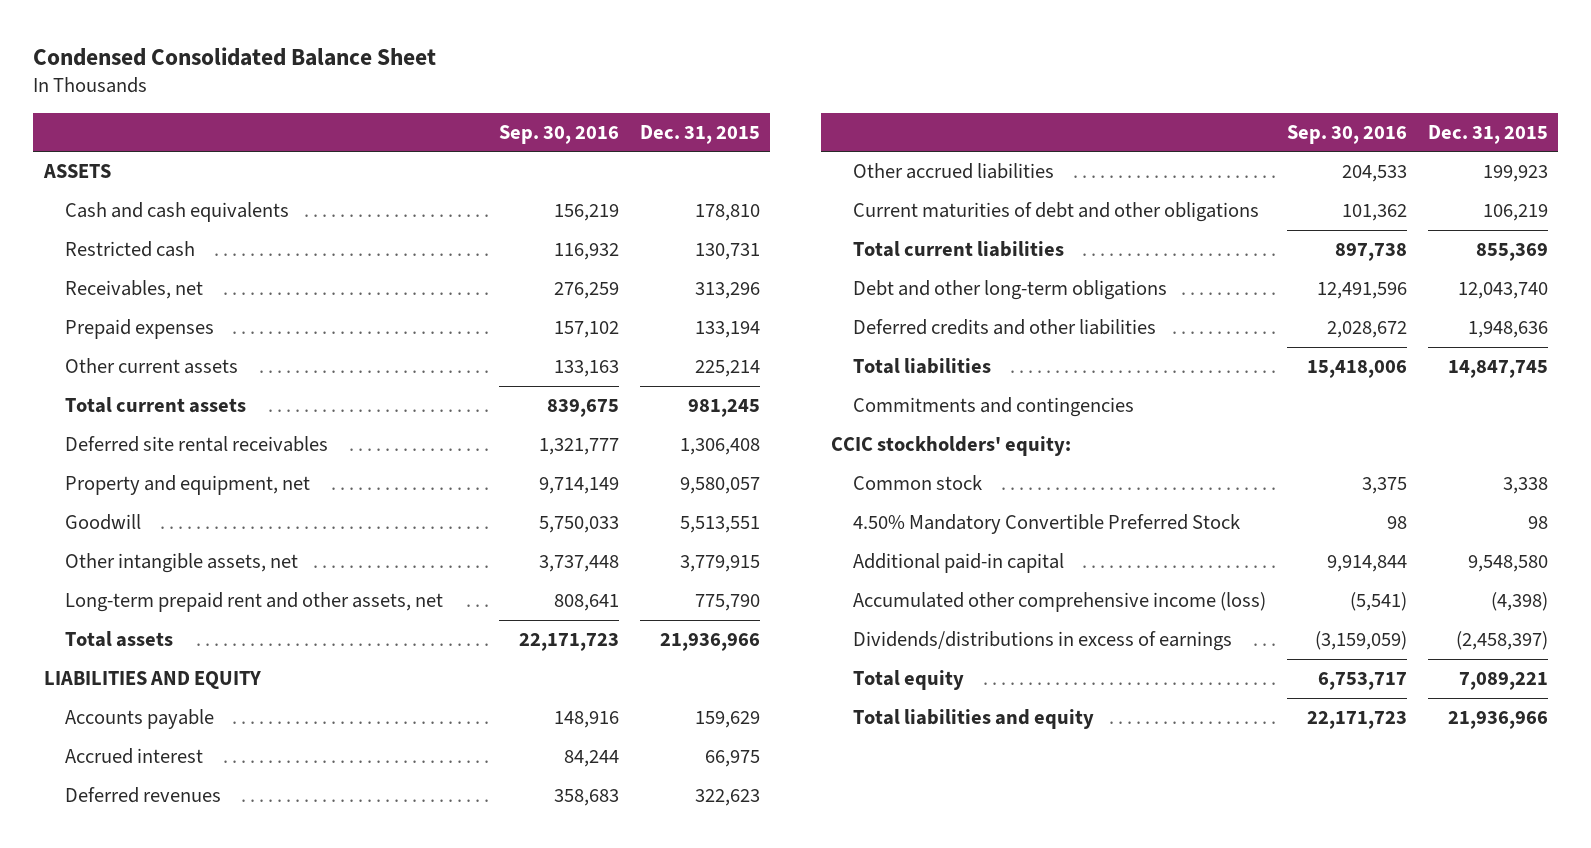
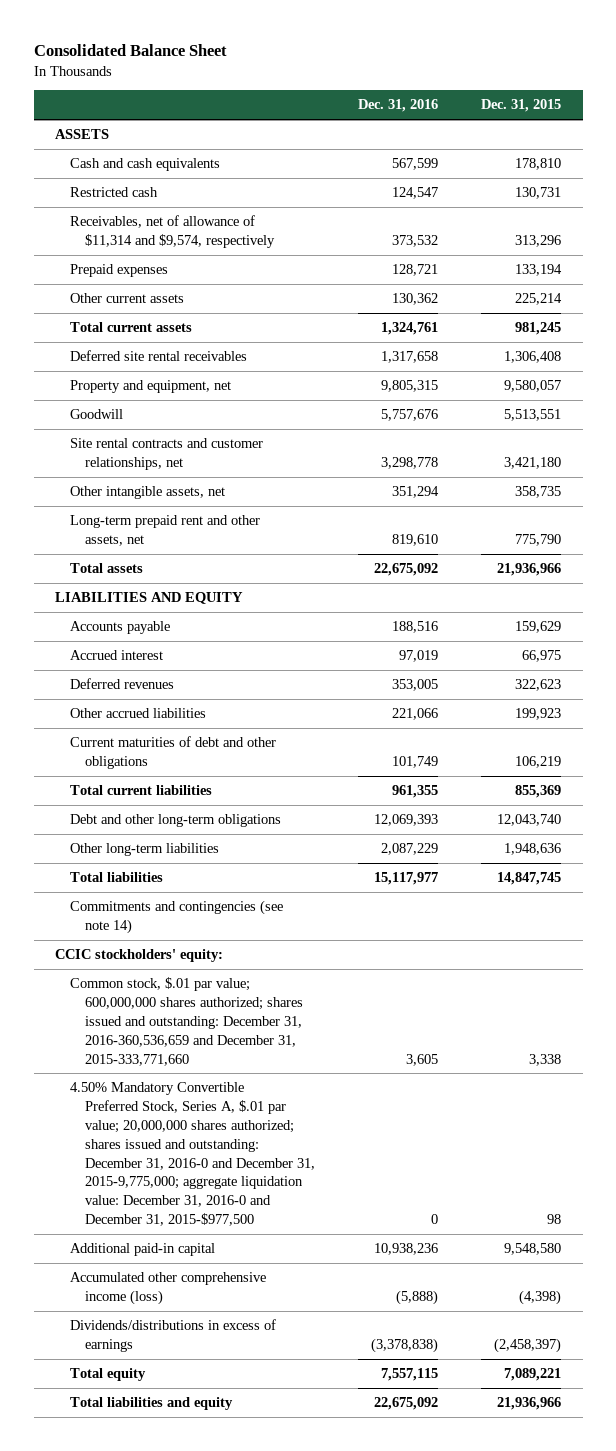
[33,46,437,66] Condensed Consolidated Balance Sheet -> [33,44,227,57] Consolidated Balance Sheet
[498,124,619,144] Sep. 30, 2016 -> none
none -> [358,99,439,113] Dec. 31, 2016
[65,280,204,300] Receivables, net -> [70,215,276,249] Receivables, net of allowance of $11,314 and $9,574, respectively
none -> [70,438,264,471] Site rental contracts and customer relationships, net
[679,555,760,573] 3,779,915 -> [515,486,562,499] 358,735
[853,319,1157,336] Deferred credits and other liabilities -> [70,843,220,857] Other long-term liabilities
[853,397,1135,418] Commitments and contingencies -> [70,900,284,935] Commitments and contingencies (see note 14)
[853,475,983,491] Common stock -> [70,977,304,1066] Common stock, $.01 par value; 600,000,000 shares authorized; shares issued and outstanding: December 31, 2016-360,536,659 and December 31, 2015-333,771,660
[853,514,1241,535] 4.50% Mandatory Convertible Preferred Stock -> [70,1082,316,1226] 4.50% Mandatory Convertible Preferred Stock, Series A, $.01 par value; 20,000,000 shares authorized; shares issued and outstanding: December 31, 2016-0 and December 31, 2015-9,775,000; aggregate liquidation value: December 31, 2016-0 and December 31, 2015-$977,500

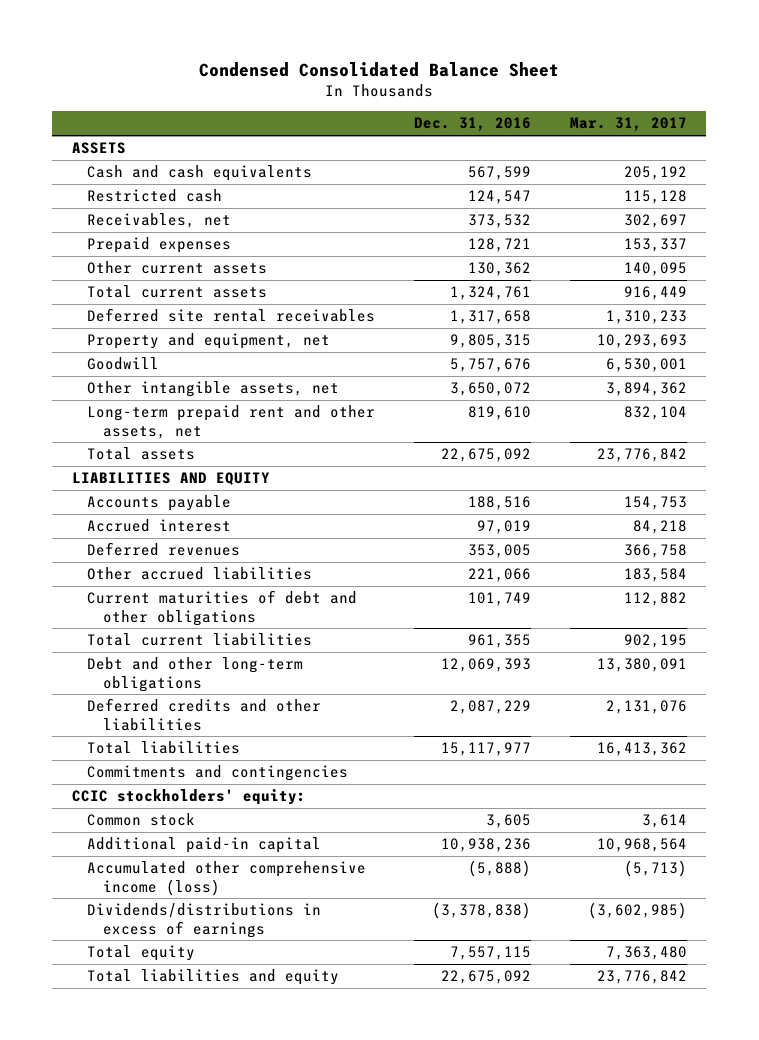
[33,44,227,57] Consolidated Balance Sheet -> [199,61,560,77] Condensed Consolidated Balance Sheet
[481,99,562,113] Dec. 31, 2015 -> none
none -> [569,117,687,132] Mar. 31, 2017
[70,215,276,249] Receivables, net of allowance of $11,314 and $9,574, respectively -> [87,213,232,229] Receivables, net
[70,438,264,471] Site rental contracts and customer relationships, net -> none
[392,486,440,499] 351,294 -> [450,382,532,397] 3,650,072
[70,843,220,857] Other long-term liabilities -> [87,698,322,731] Deferred credits and other liabilities
[70,900,284,935] Commitments and contingencies (see note 14) -> [87,765,349,782] Commitments and contingencies
[70,1082,316,1226] 4.50% Mandatory Convertible Preferred Stock, Series A, $.01 par value; 20,000,000 shares authorized; shares issued and outstanding: December 31, 2016-0 and December 31, 2015-9,775,000; aggregate liquidation value: December 31, 2016-0 and December 31, 2015-$977,500 -> none
[70,977,304,1066] Common stock, $.01 par value; 600,000,000 shares authorized; shares issued and outstanding: December 31, 2016-360,536,659 and December 31, 2015-333,771,660 -> [87,813,196,827] Common stock

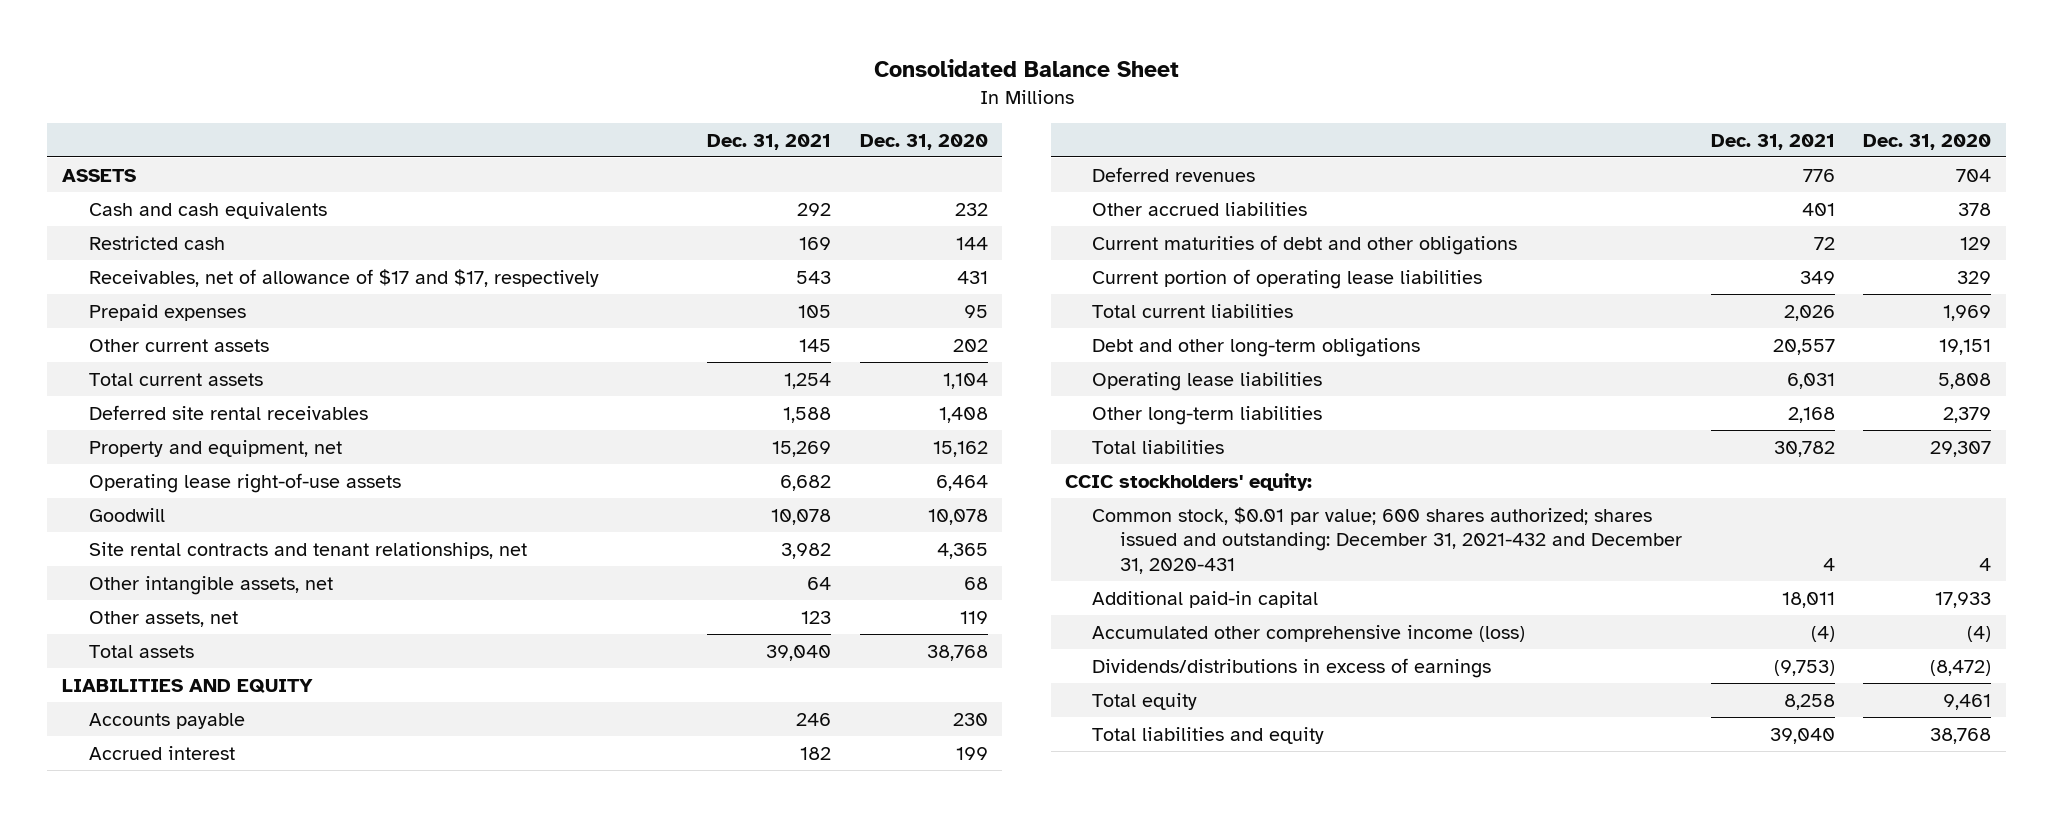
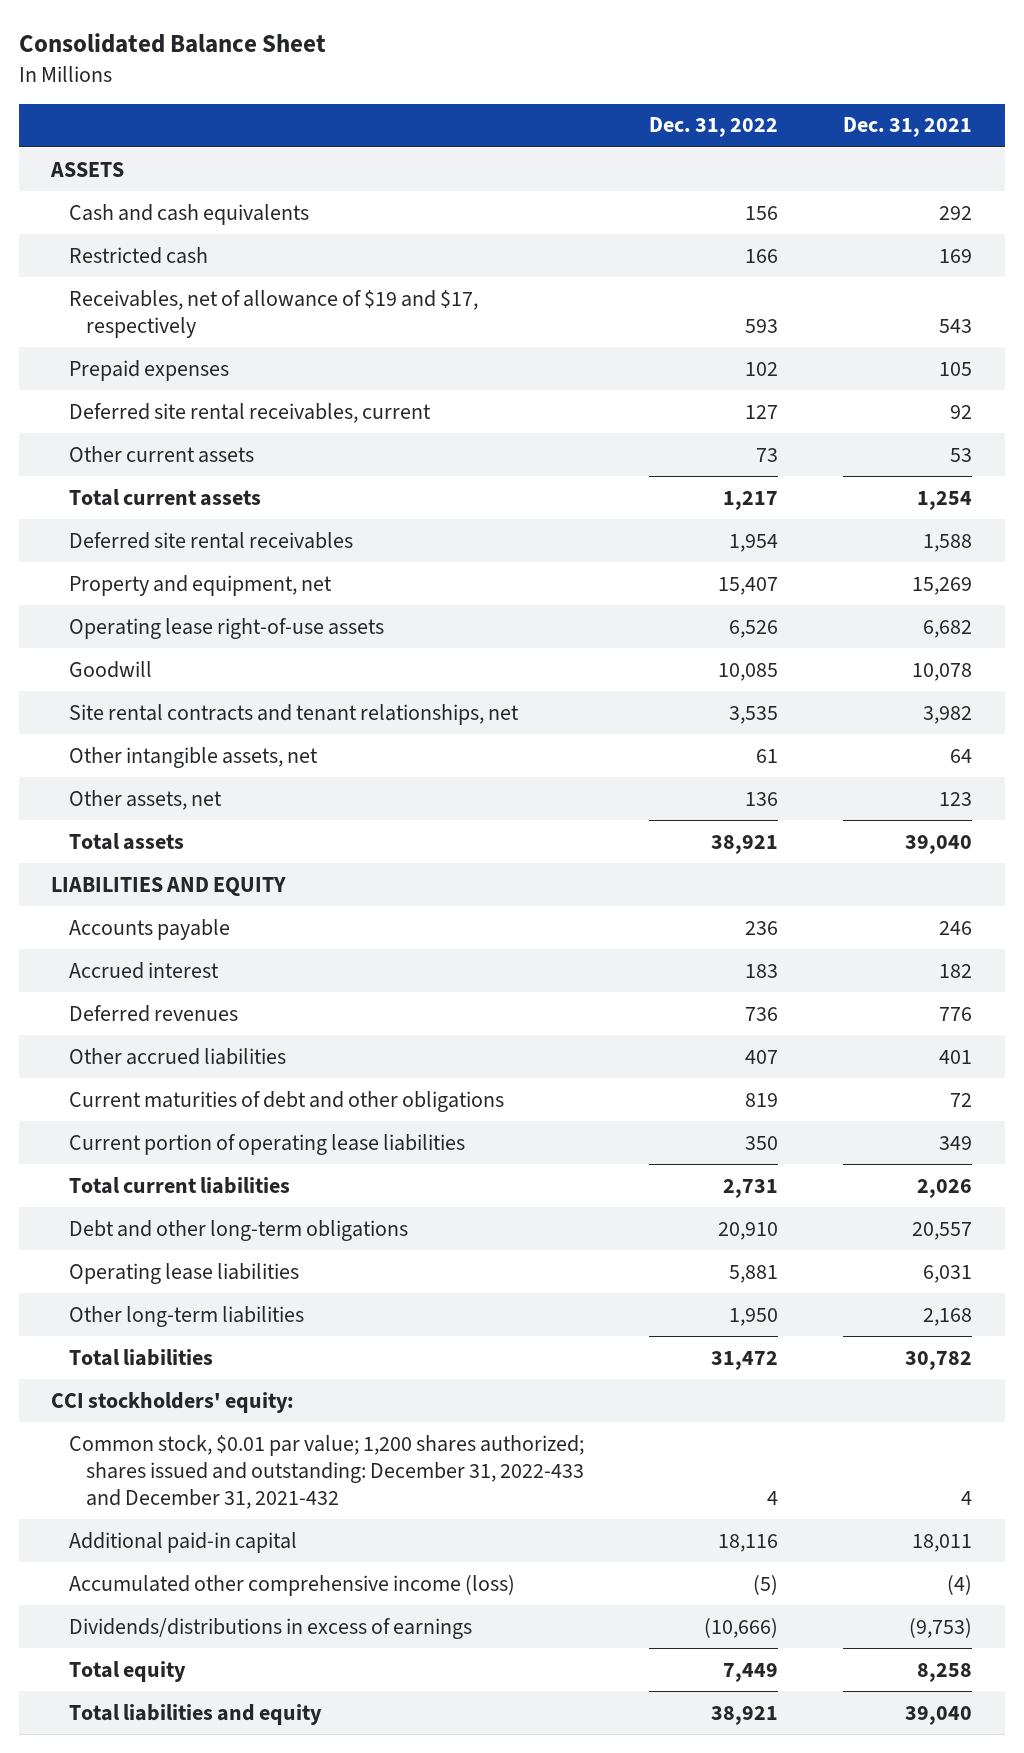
[859,133,988,150] Dec. 31, 2020 -> none
none -> [649,117,779,138] Dec. 31, 2022
[88,268,599,287] Receivables, net of allowance of $17 and $17, respectively -> [68,289,478,338] Receivables, net of allowance of $19 and $17, respectively
none -> [68,402,431,423] Deferred site rental receivables, current
[798,338,831,352] 145 -> [950,447,973,462] 53
[1065,472,1313,491] CCIC stockholders' equity: -> [51,1391,295,1413] CCI stockholders' equity:
[1092,506,1682,575] Common stock, $0.01 par value; 600 shares authorized; shares issued and outstanding: December 31, 2021-432 and December 31, 2020-431 -> [68,1434,585,1509] Common stock, $0.01 par value; 1,200 shares authorized; shares issued and outstanding: December 31, 2022-433 and December 31, 2021-432

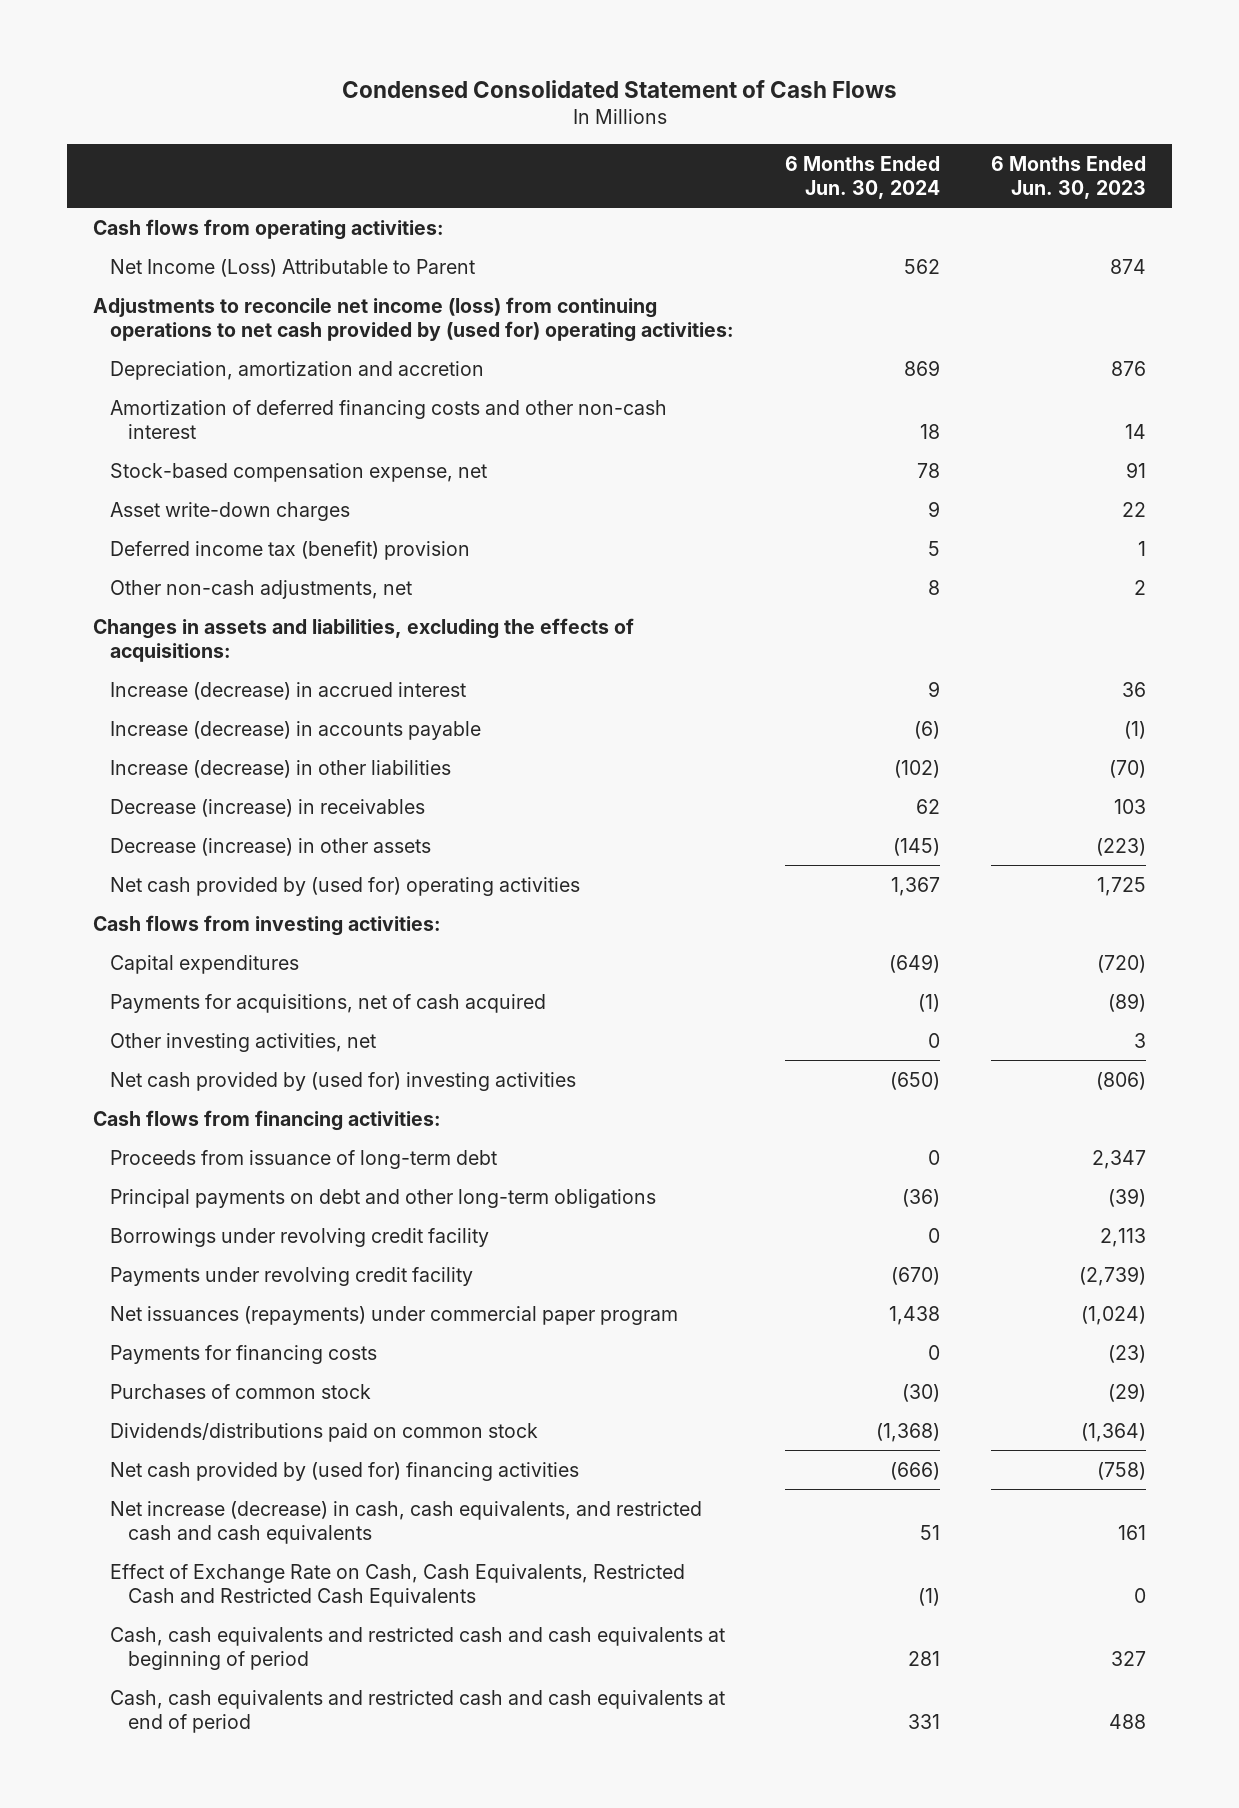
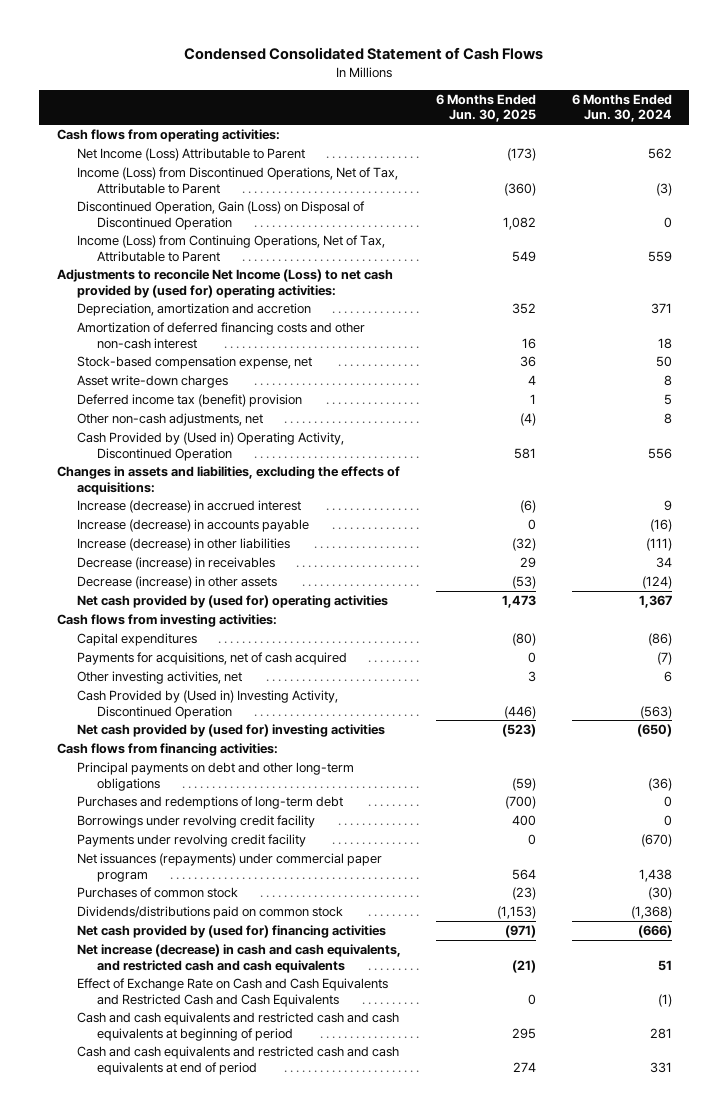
[991,155,1147,199] 6 Months Ended Jun. 30, 2023 -> none
none -> [436,93,537,123] 6 Months Ended Jun. 30, 2025
none -> [77,167,399,194] Income (Loss) from Discontinued Operations, Net of Tax, Attributable to Parent
none -> [77,201,366,230] Discontinued Operation, Gain (Loss) on Disposal of Discontinued Operation
none -> [77,235,386,262] Income (Loss) from Continuing Operations, Net of Tax, Attributable to Parent
[92,296,735,342] Adjustments to reconcile net income (loss) from continuing operations to net cash provided by (used for) operating activities: -> [56,269,393,298] Adjustments to reconcile Net Income (Loss) to net cash provided by (used for) operating activities:
[904,359,941,376] 869 -> [650,303,672,315] 371
[917,462,941,478] 78 -> [655,356,672,368] 50
[928,500,941,517] 9 -> [663,375,672,387] 8
none -> [77,432,345,461] Cash Provided by (Used in) Operating Activity, Discontinued Operation
[914,720,941,739] (6) -> [649,519,672,533] (16)
[894,759,941,778] (102) -> [645,538,672,552] (111)
[916,798,941,814] 62 -> [655,557,672,569] 34
[893,837,941,856] (145) -> [641,576,672,590] (124)
[889,953,941,973] (649) -> [647,633,672,647] (86)
[918,993,941,1012] (1) -> [656,652,672,666] (7)
[928,1032,941,1048] 0 -> [663,671,672,683] 6
none -> [77,690,339,719] Cash Provided by (Used in) Investing Activity, Discontinued Operation
[110,1149,498,1169] Proceeds from issuance of long-term debt -> none
none -> [77,796,344,810] Purchases and redemptions of long-term debt
[110,1344,378,1364] Payments for financing costs -> none
[110,1500,703,1544] Net increase (decrease) in cash, cash equivalents, and restricted cash and cash equivalents -> [77,944,402,973] Net increase (decrease) in cash and cash equivalents, and restricted cash and cash equivalents
[110,1563,686,1607] Effect of Exchange Rate on Cash, Cash Equivalents, Restricted Cash and Restricted Cash Equivalents -> [77,978,389,1007] Effect of Exchange Rate on Cash and Cash Equivalents and Restricted Cash and Cash Equivalents
[110,1626,726,1670] Cash, cash equivalents and restricted cash and cash equivalents at beginning of period -> [77,1012,400,1041] Cash and cash equivalents and restricted cash and cash equivalents at beginning of period
[110,1689,726,1733] Cash, cash equivalents and restricted cash and cash equivalents at end of period -> [77,1046,400,1075] Cash and cash equivalents and restricted cash and cash equivalents at end of period

